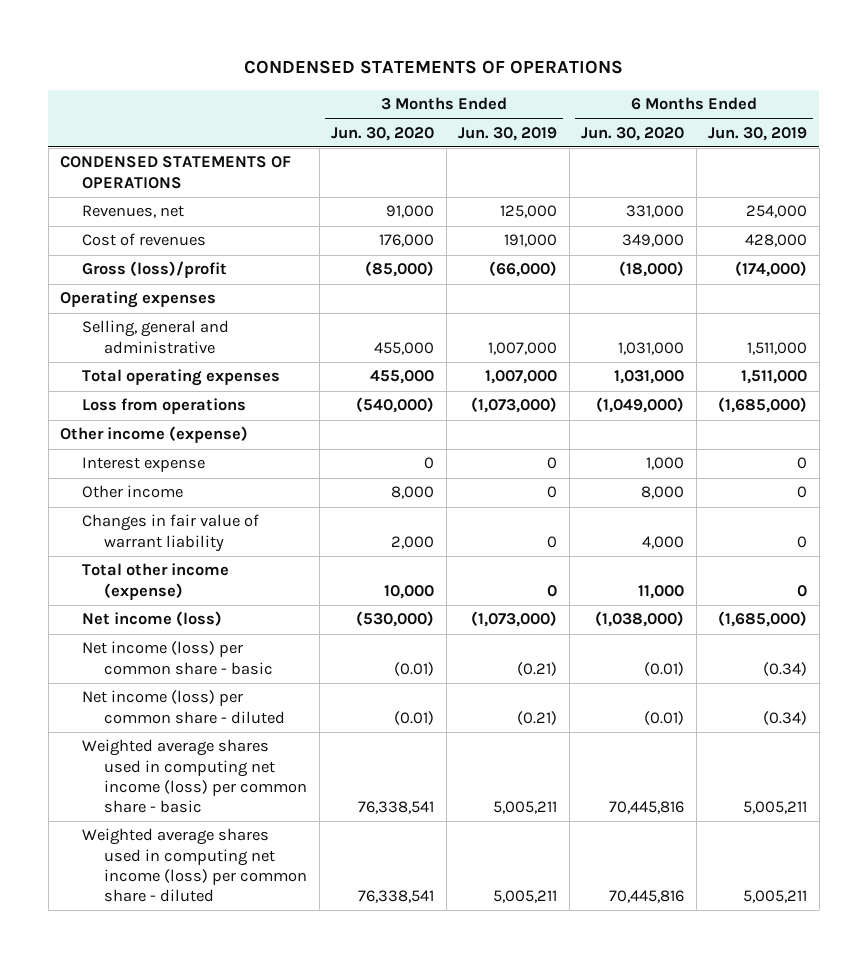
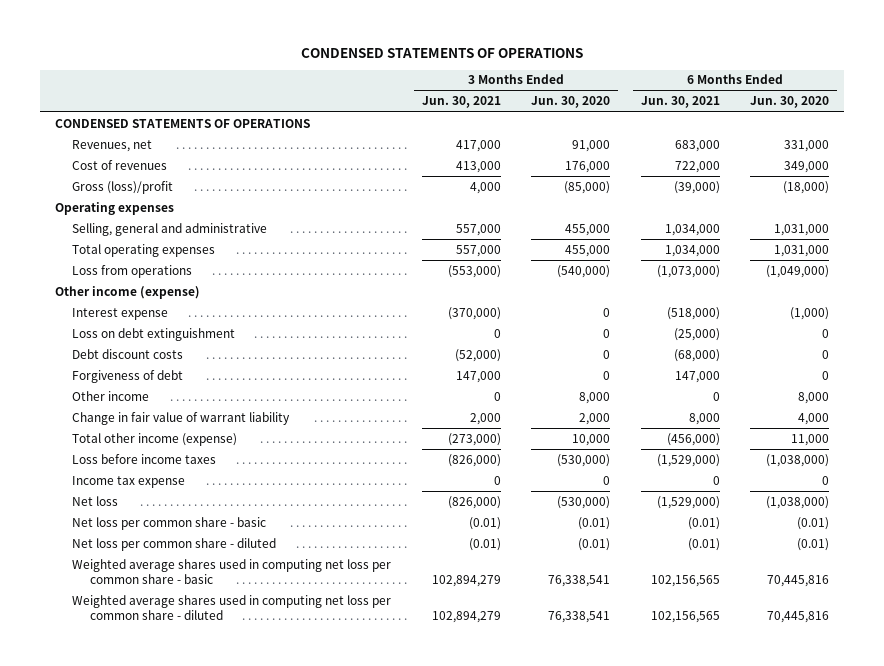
[458,126,558,141] Jun. 30, 2019 -> none
[708,126,808,141] Jun. 30, 2019 -> none
none -> [421,96,501,109] Jun. 30, 2021
none -> [640,96,720,109] Jun. 30, 2021
[646,457,685,471] 1,000 -> [790,306,830,320] (1,000)
none -> [72,327,236,341] Loss on debt extinguishment
none -> [72,348,184,359] Debt discount costs
none -> [72,369,184,383] Forgiveness of debt
[82,514,260,552] Changes in fair value of warrant liability -> [72,411,291,425] Change in fair value of warrant liability
none -> [72,453,217,464] Loss before income taxes
none -> [72,475,186,488] Income tax expense
[82,611,223,627] Net income (loss) -> [72,495,119,506] Net loss
[82,641,274,675] Net income (loss) per common share - basic -> [72,516,267,530] Net loss per common share - basic
[82,690,286,724] Net income (loss) per common share - diluted -> [72,537,277,551] Net loss per common share - diluted
[82,739,308,813] Weighted average shares used in computing net income (loss) per common share - basic -> [72,558,392,584] Weighted average shares used in computing net loss per common share - basic
[82,828,308,902] Weighted average shares used in computing net income (loss) per common share - diluted -> [72,594,392,620] Weighted average shares used in computing net loss per common share - diluted

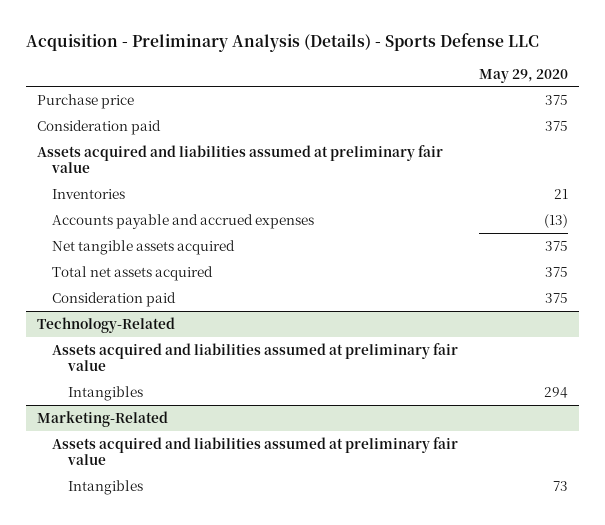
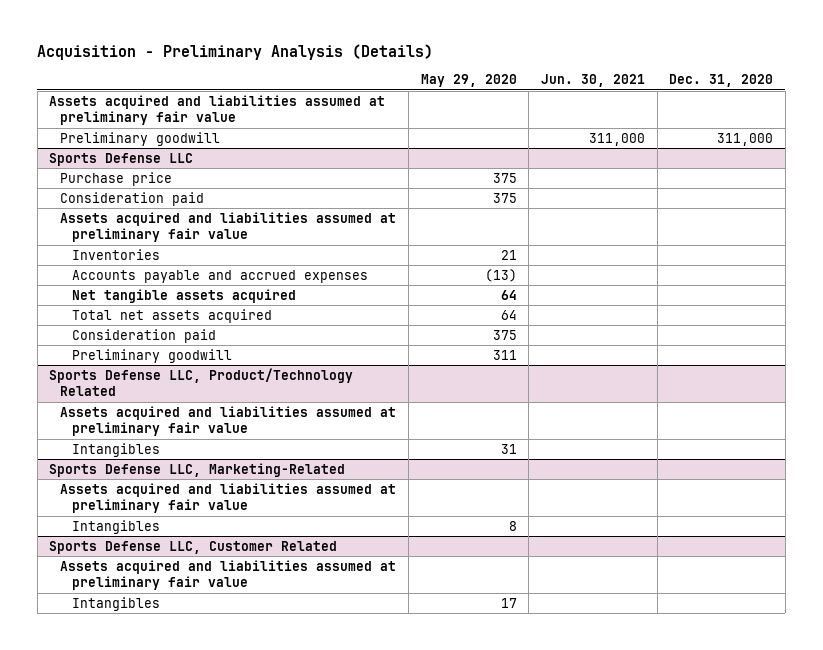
[26,33,540,53] Acquisition - Preliminary Analysis (Details) - Sports Defense LLC -> [37,43,434,60] Acquisition - Preliminary Analysis (Details)
none -> [541,74,646,88] Jun. 30, 2021
none -> [669,74,774,88] Dec. 31, 2020
none -> [49,94,386,125] Assets acquired and liabilities assumed at preliminary fair value
none -> [60,131,221,146] Preliminary goodwill
none -> [49,152,194,166] Sports Defense LLC
[545,240,569,251] 375 -> [500,289,517,300] 64
[545,266,569,277] 375 -> [500,309,517,320] 64
[36,316,175,333] Technology-Related -> none
none -> [71,348,232,363] Preliminary goodwill
none -> [49,367,354,396] Sports Defense LLC, Product/Technology Related
[36,410,168,427] Marketing-Related -> none
[544,386,569,398] 294 -> [500,443,517,454] 31
none -> [49,462,346,477] Sports Defense LLC, Marketing-Related
[553,480,569,491] 73 -> [508,520,517,531] 8
none -> [49,540,338,554] Sports Defense LLC, Customer Related
none -> [60,559,397,590] Assets acquired and liabilities assumed at preliminary fair value
none -> [71,596,160,611] Intangibles

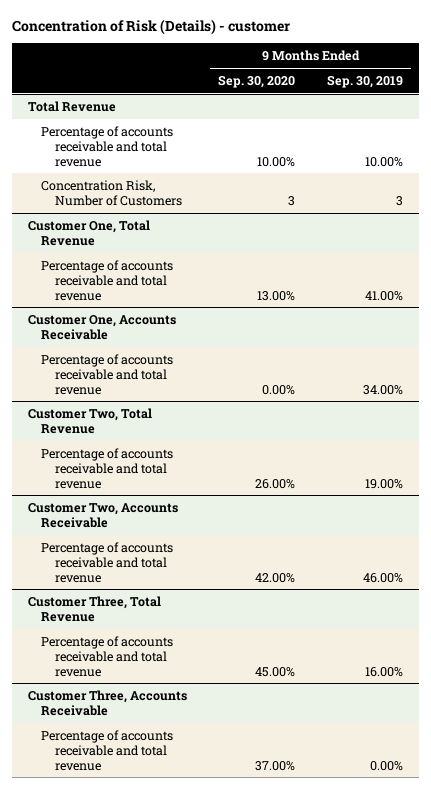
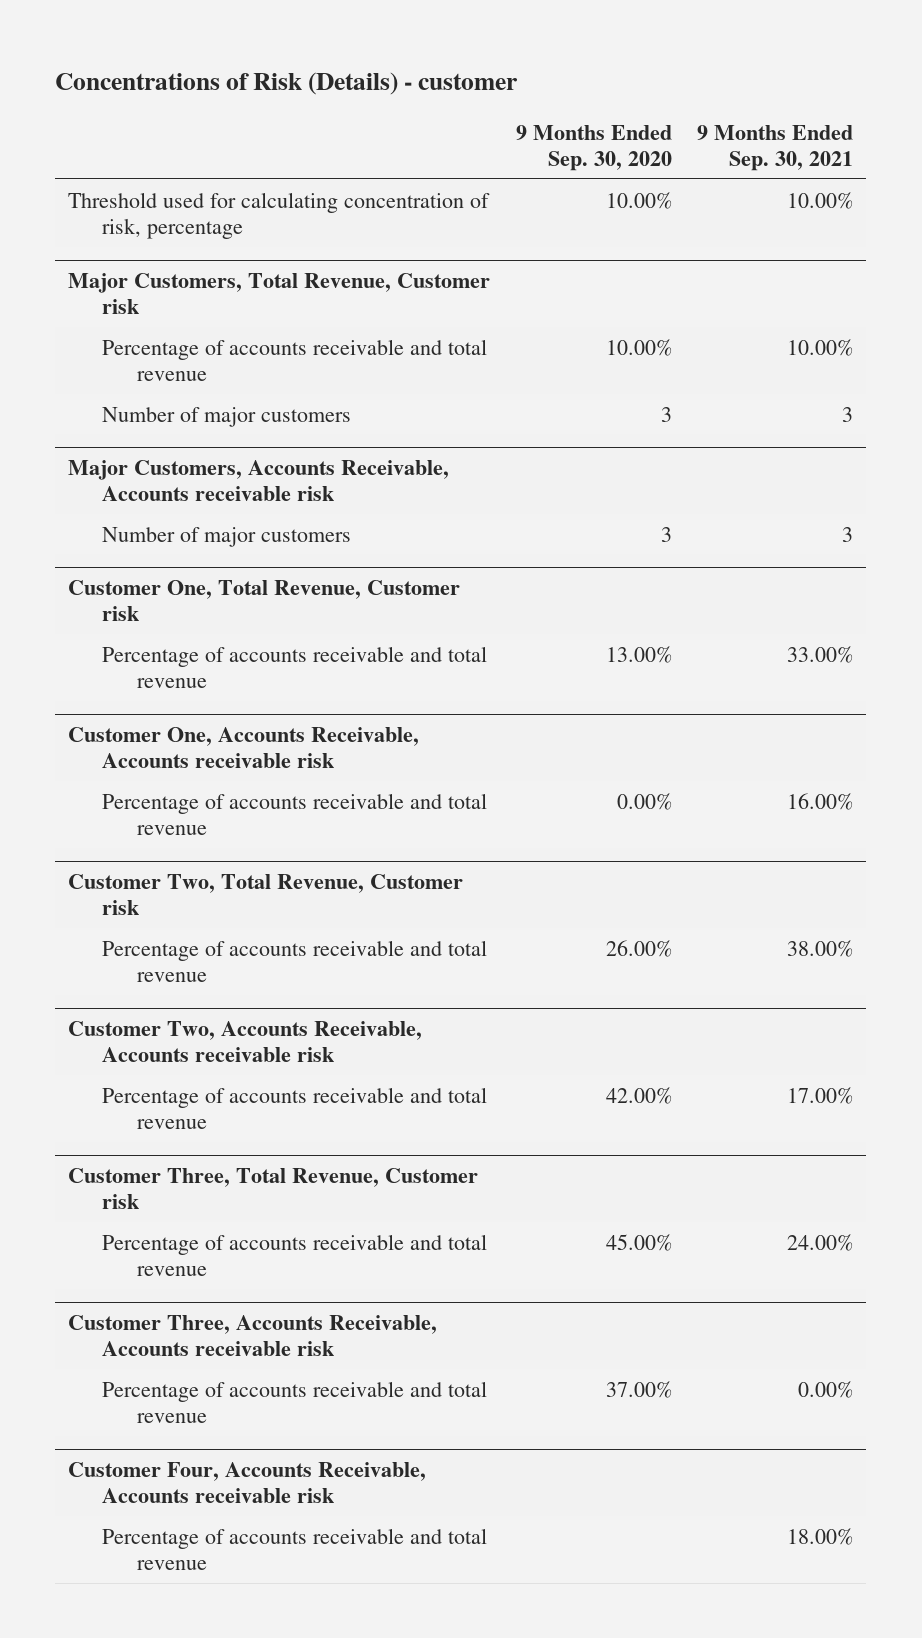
[11,19,290,36] Concentration of Risk (Details) - customer -> [55,72,519,96] Concentrations of Risk (Details) - customer
[326,74,403,88] Sep. 30, 2019 -> none
none -> [697,124,854,172] 9 Months Ended Sep. 30, 2021
[27,100,116,112] Total Revenue -> none
none -> [68,191,491,239] Threshold used for calculating concentration of risk, percentage
none -> [68,272,491,315] Major Customers, Total Revenue, Customer risk
[41,179,182,206] Concentration Risk, Number of Customers -> [102,406,352,427] Number of major customers
none -> [68,459,450,502] Major Customers, Accounts Receivable, Accounts receivable risk
none -> [102,526,352,547] Number of major customers
[27,219,150,246] Customer One, Total Revenue -> [68,579,461,622] Customer One, Total Revenue, Customer risk
[27,314,176,340] Customer One, Accounts Receivable -> [68,726,420,769] Customer One, Accounts Receivable, Accounts receivable risk
[27,407,152,434] Customer Two, Total Revenue -> [68,873,464,916] Customer Two, Total Revenue, Customer risk
[27,502,178,528] Customer Two, Accounts Receivable -> [68,1020,423,1063] Customer Two, Accounts Receivable, Accounts receivable risk
[27,595,161,622] Customer Three, Total Revenue -> [68,1167,479,1210] Customer Three, Total Revenue, Customer risk
[27,689,187,716] Customer Three, Accounts Receivable -> [68,1314,438,1357] Customer Three, Accounts Receivable, Accounts receivable risk
none -> [68,1461,427,1504] Customer Four, Accounts Receivable, Accounts receivable risk
none -> [102,1527,488,1570] Percentage of accounts receivable and total revenue

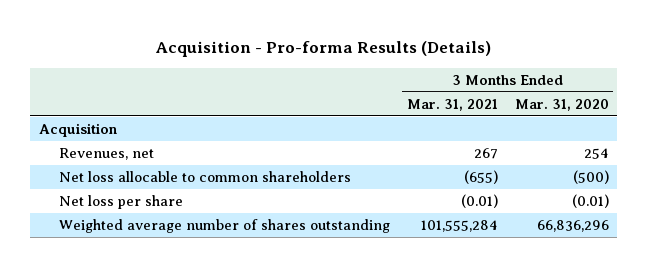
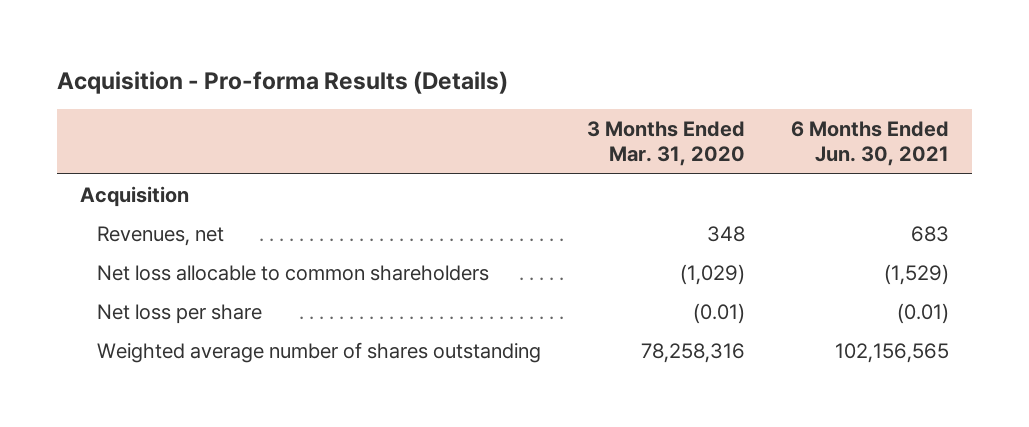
[406,98,498,111] Mar. 31, 2021 -> none
none -> [790,121,949,167] 6 Months Ended Jun. 30, 2021
[583,148,609,160] 254 -> [706,225,745,242] 348
[572,170,609,185] (500) -> [679,263,745,285] (1,029)
[536,220,609,233] 66,836,296 -> [640,342,745,363] 78,258,316

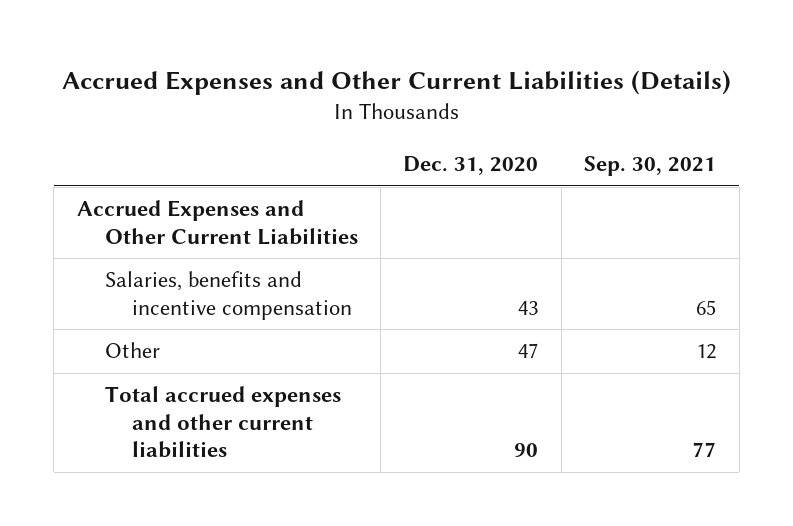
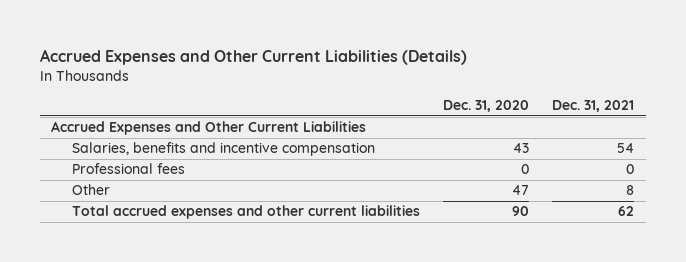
[584,156,717,177] Sep. 30, 2021 -> none
none -> [552,100,635,113] Dec. 31, 2021
none -> [71,163,185,175] Professional fees

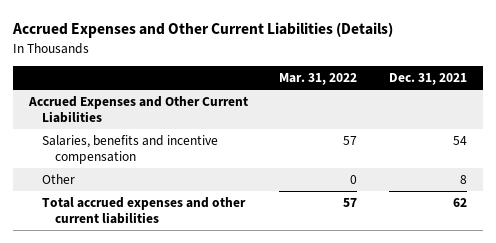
[443,100,530,113] Dec. 31, 2020 -> none
none -> [279,73,358,86] Mar. 31, 2022
[71,163,185,175] Professional fees -> none

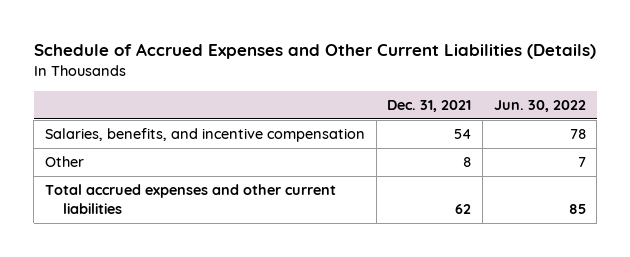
[12,22,394,39] Accrued Expenses and Other Current Liabilities (Details) -> [33,43,596,60] Schedule of Accrued Expenses and Other Current Liabilities (Details)
[279,73,358,86] Mar. 31, 2022 -> none
none -> [493,100,586,113] Jun. 30, 2022
[27,96,248,123] Accrued Expenses and Other Current Liabilities -> none
[41,135,218,164] Salaries, benefits and incentive compensation -> [44,128,365,143] Salaries, benefits, and incentive compensation

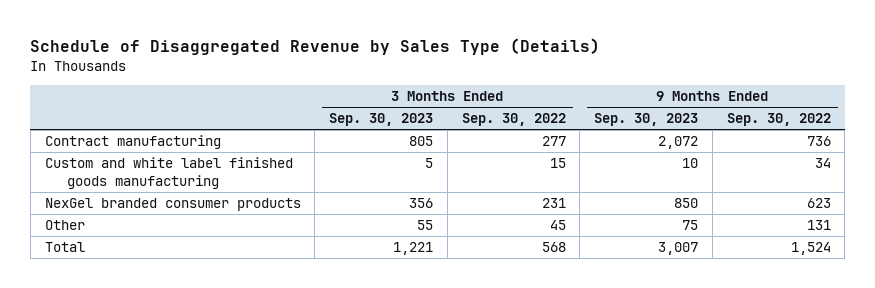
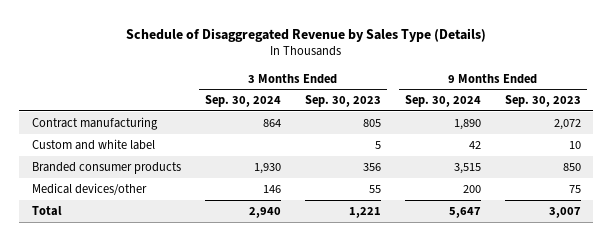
[461,113,566,127] Sep. 30, 2022 -> none
[726,113,831,127] Sep. 30, 2022 -> none
none -> [204,95,281,108] Sep. 30, 2024
none -> [404,95,481,108] Sep. 30, 2024
[44,157,293,189] Custom and white label finished goods manufacturing -> [31,138,155,150] Custom and white label
[44,198,301,212] NexGel branded consumer products -> [31,161,181,174] Branded consumer products
[44,220,85,231] Other -> [31,182,147,195] Medical devices/other

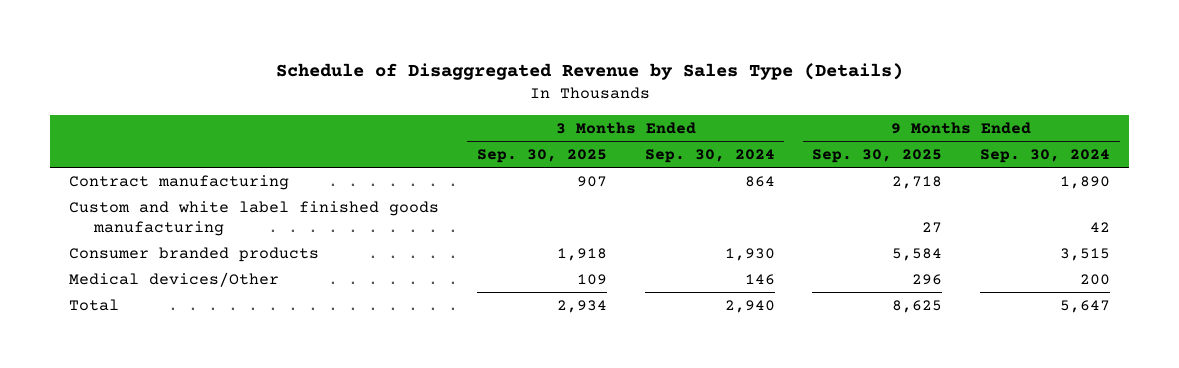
[304,95,381,108] Sep. 30, 2023 -> none
[505,95,582,108] Sep. 30, 2023 -> none
none -> [476,149,607,164] Sep. 30, 2025
none -> [812,149,943,164] Sep. 30, 2025
[31,138,155,150] Custom and white label -> [68,200,439,237] Custom and white label finished goods manufacturing
[31,161,181,174] Branded consumer products -> [68,246,319,262] Consumer branded products
[31,182,147,195] Medical devices/other -> [68,271,279,287] Medical devices/Other

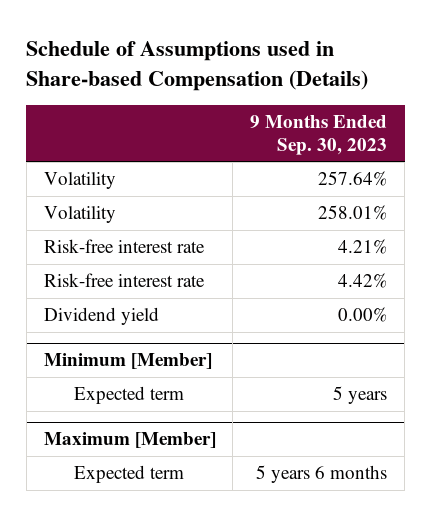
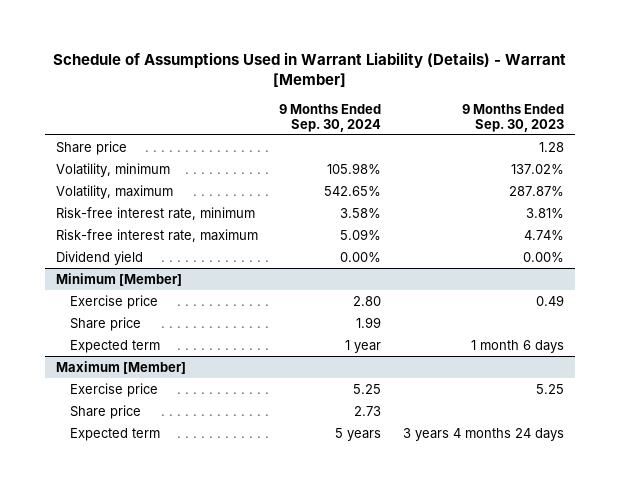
[26,41,369,91] Schedule of Assumptions used in Share-based Compensation (Details) -> [52,51,566,88] Schedule of Assumptions Used in Warrant Liability (Details) - Warrant [Member]
none -> [279,103,382,132] 9 Months Ended Sep. 30, 2024
none -> [55,140,127,155] Share price
[43,172,116,190] Volatility -> [55,162,170,177] Volatility, minimum
[318,171,388,187] 257.64% -> [511,163,565,174] 137.02%
[43,206,116,224] Volatility -> [55,184,173,199] Volatility, maximum
[318,205,388,221] 258.01% -> [509,185,565,196] 287.87%
[43,239,205,254] Risk-free interest rate -> [55,206,255,220] Risk-free interest rate, minimum
[338,239,388,255] 4.21% -> [526,207,565,218] 3.81%
[43,273,205,288] Risk-free interest rate -> [55,228,258,242] Risk-free interest rate, maximum
[338,273,388,289] 4.42% -> [524,229,565,240] 4.74%
none -> [70,294,159,309] Exercise price
none -> [70,316,142,331] Share price
[333,386,388,405] 5 years -> [471,339,565,353] 1 month 6 days
none -> [70,382,159,397] Exercise price
none -> [70,404,142,419] Share price
[256,465,388,484] 5 years 6 months -> [403,427,565,441] 3 years 4 months 24 days

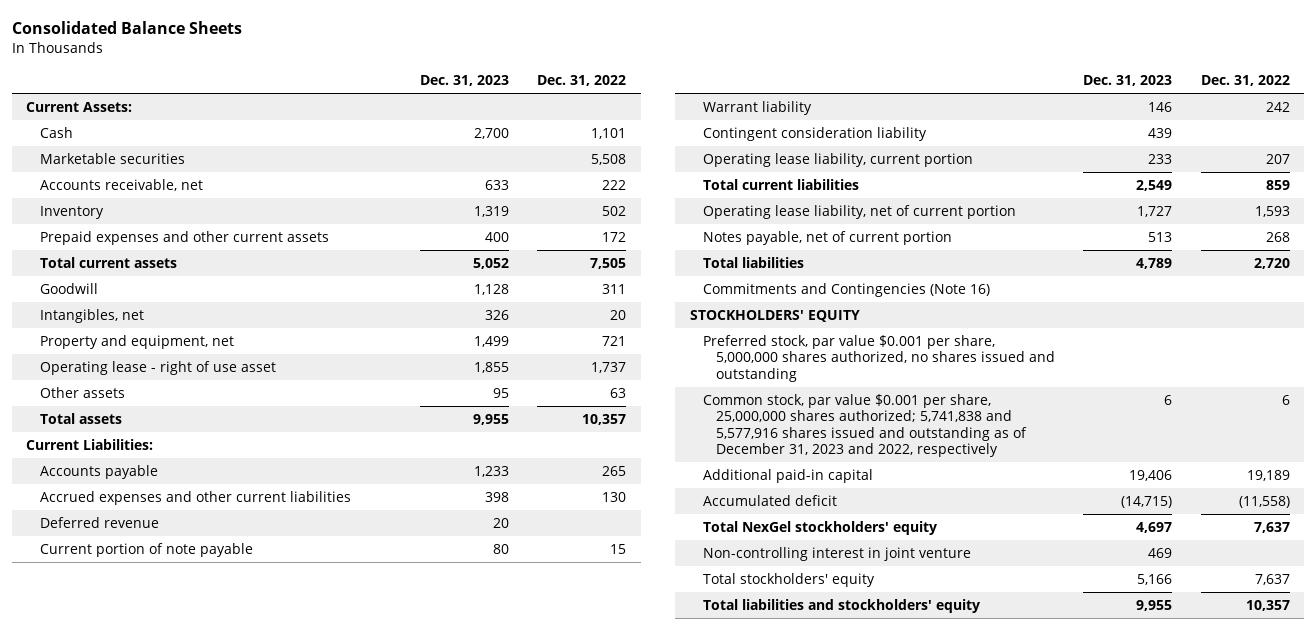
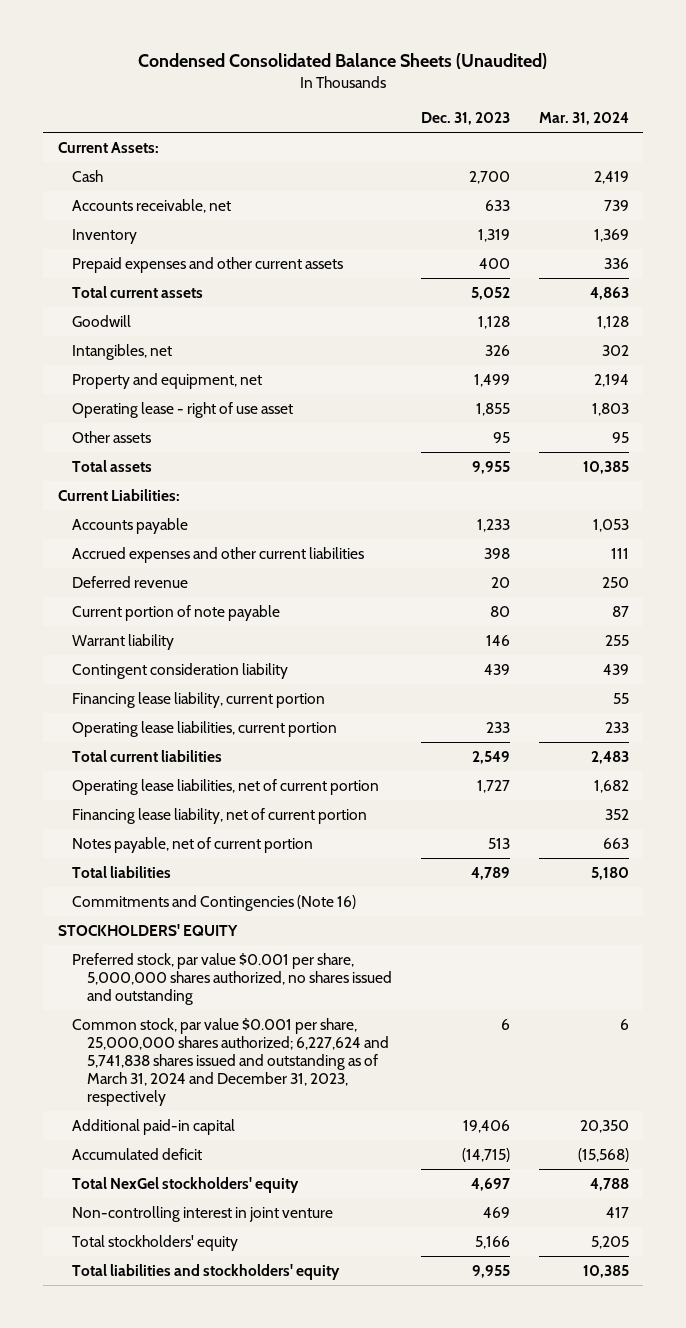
[12,20,243,34] Consolidated Balance Sheets -> [138,53,548,70] Condensed Consolidated Balance Sheets (Unaudited)
[537,74,627,86] Dec. 31, 2022 -> none
none -> [538,112,629,126] Mar. 31, 2024
[39,153,185,165] Marketable securities -> none
none -> [72,691,326,708] Financing lease liability, current portion
[702,153,973,168] Operating lease liability, current portion -> [72,720,338,737] Operating lease liabilities, current portion
[702,205,1016,220] Operating lease liability, net of current portion -> [72,778,380,795] Operating lease liabilities, net of current portion
none -> [72,807,368,824] Financing lease liability, net of current portion
[702,394,1028,458] Common stock, par value $0.001 per share, 25,000,000 shares authorized; 5,741,838 and 5,577,916 shares issued and outstanding as of December 31, 2023 and 2022, respectively -> [72,1017,390,1106] Common stock, par value $0.001 per share, 25,000,000 shares authorized; 6,227,624 and 5,741,838 shares issued and outstanding as of March 31, 2024 and December 31, 2023, respectively

